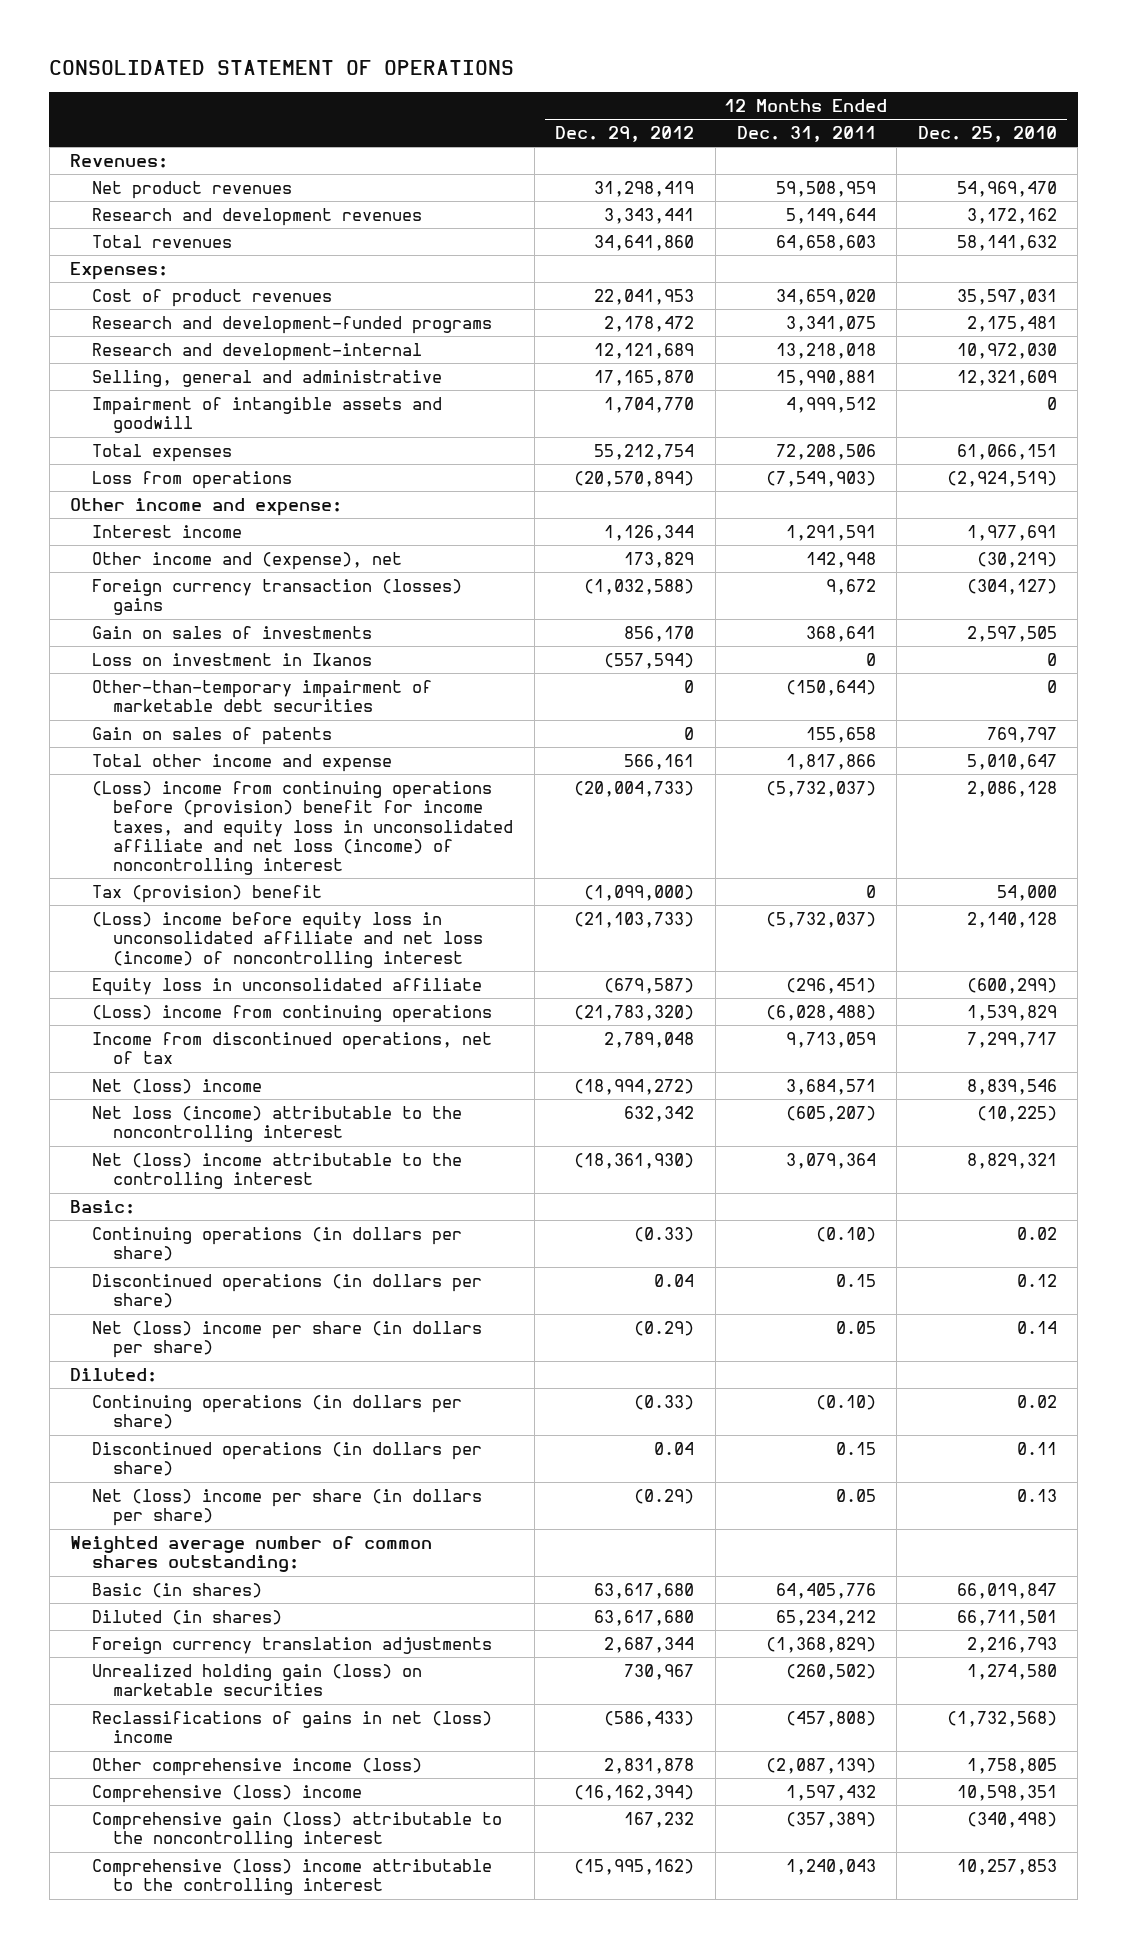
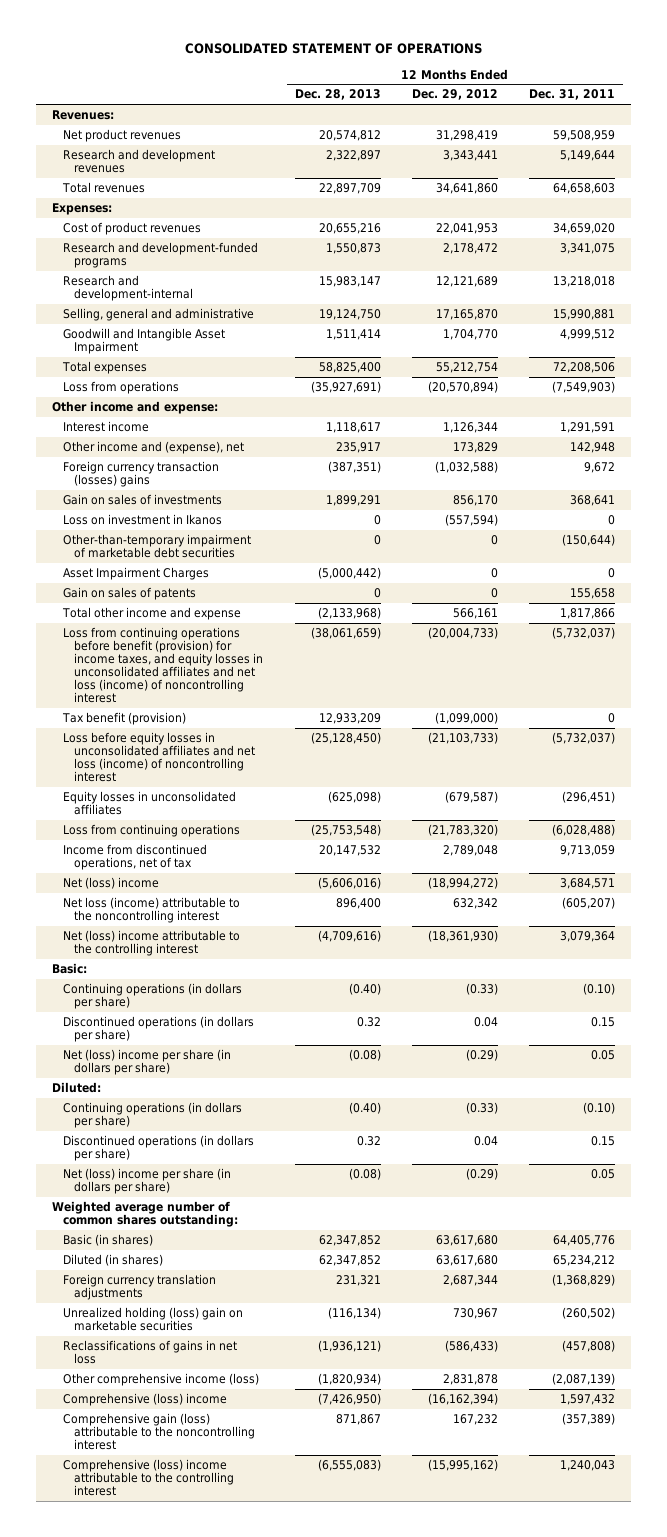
[917,126,1057,143] Dec. 25, 2010 -> none
none -> [294,89,381,101] Dec. 28, 2013
[91,396,442,434] Impairment of intangible assets and goodwill -> [62,327,225,355] Goodwill and Intangible Asset Impairment
none -> [62,566,209,580] Asset Impairment Charges
[91,780,514,876] (Loss) income from continuing operations before (provision) benefit for income taxes, and equity loss in unconsolidated affiliate and net loss (income) of noncontrolling interest -> [62,626,264,704] Loss from continuing operations before benefit (provision) for income taxes, and equity losses in unconsolidated affiliates and net loss (income) of noncontrolling interest
[91,884,322,903] Tax (provision) benefit -> [61,711,186,725] Tax benefit (provision)
[91,911,484,968] (Loss) income before equity loss in unconsolidated affiliate and net loss (income) of noncontrolling interest -> [62,731,256,783] Loss before equity losses in unconsolidated affiliates and net loss (income) of noncontrolling interest
[91,977,482,996] Equity loss in unconsolidated affiliate -> [62,790,236,816] Equity losses in unconsolidated affiliates
[91,1004,492,1023] (Loss) income from continuing operations -> [62,823,240,837] Loss from continuing operations
[91,1663,422,1697] Unrealized holding gain (loss) on marketable securities -> [62,1306,243,1332] Unrealized holding (loss) gain on marketable securities
[91,1710,492,1744] Reclassifications of gains in net (loss) income -> [62,1339,237,1365] Reclassifications of gains in net loss

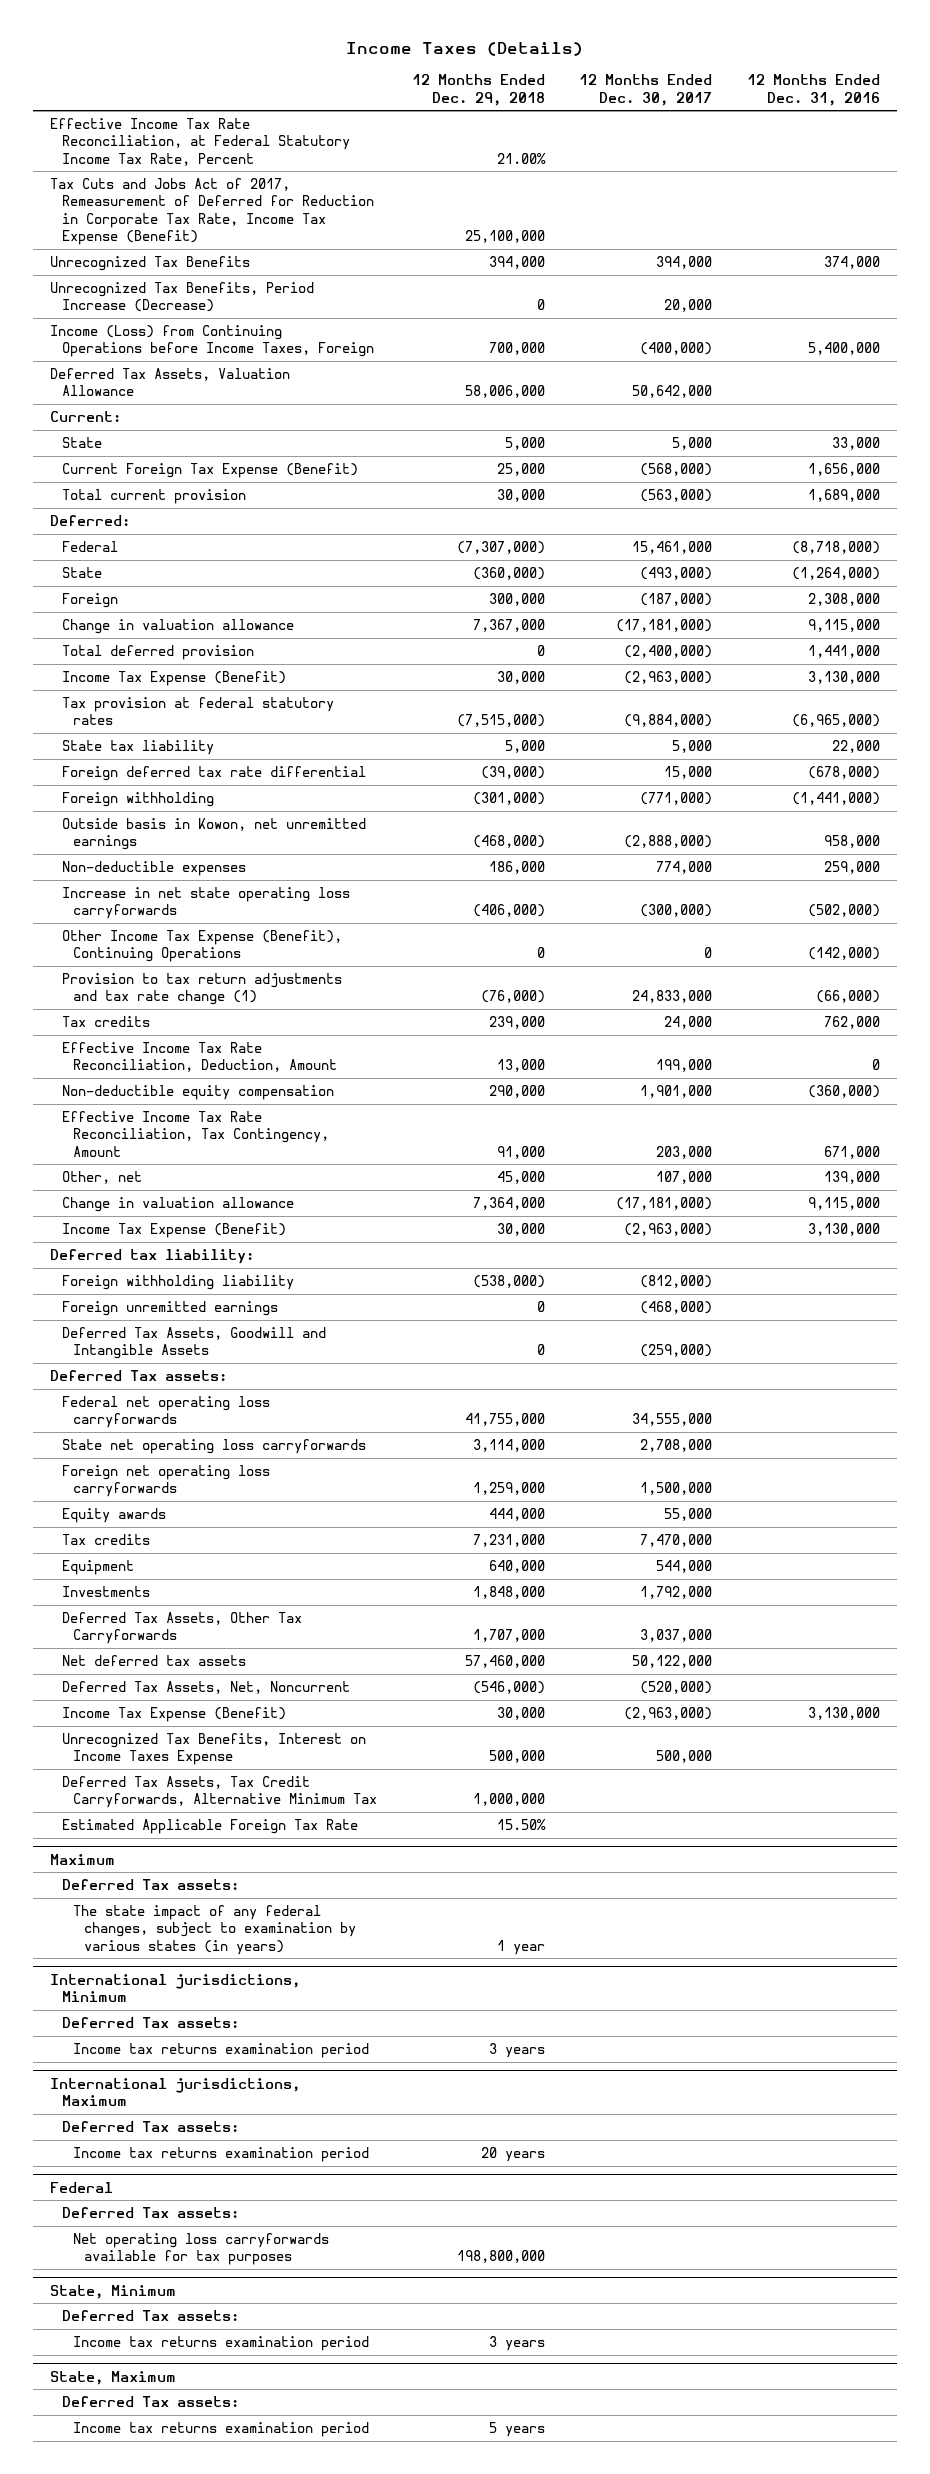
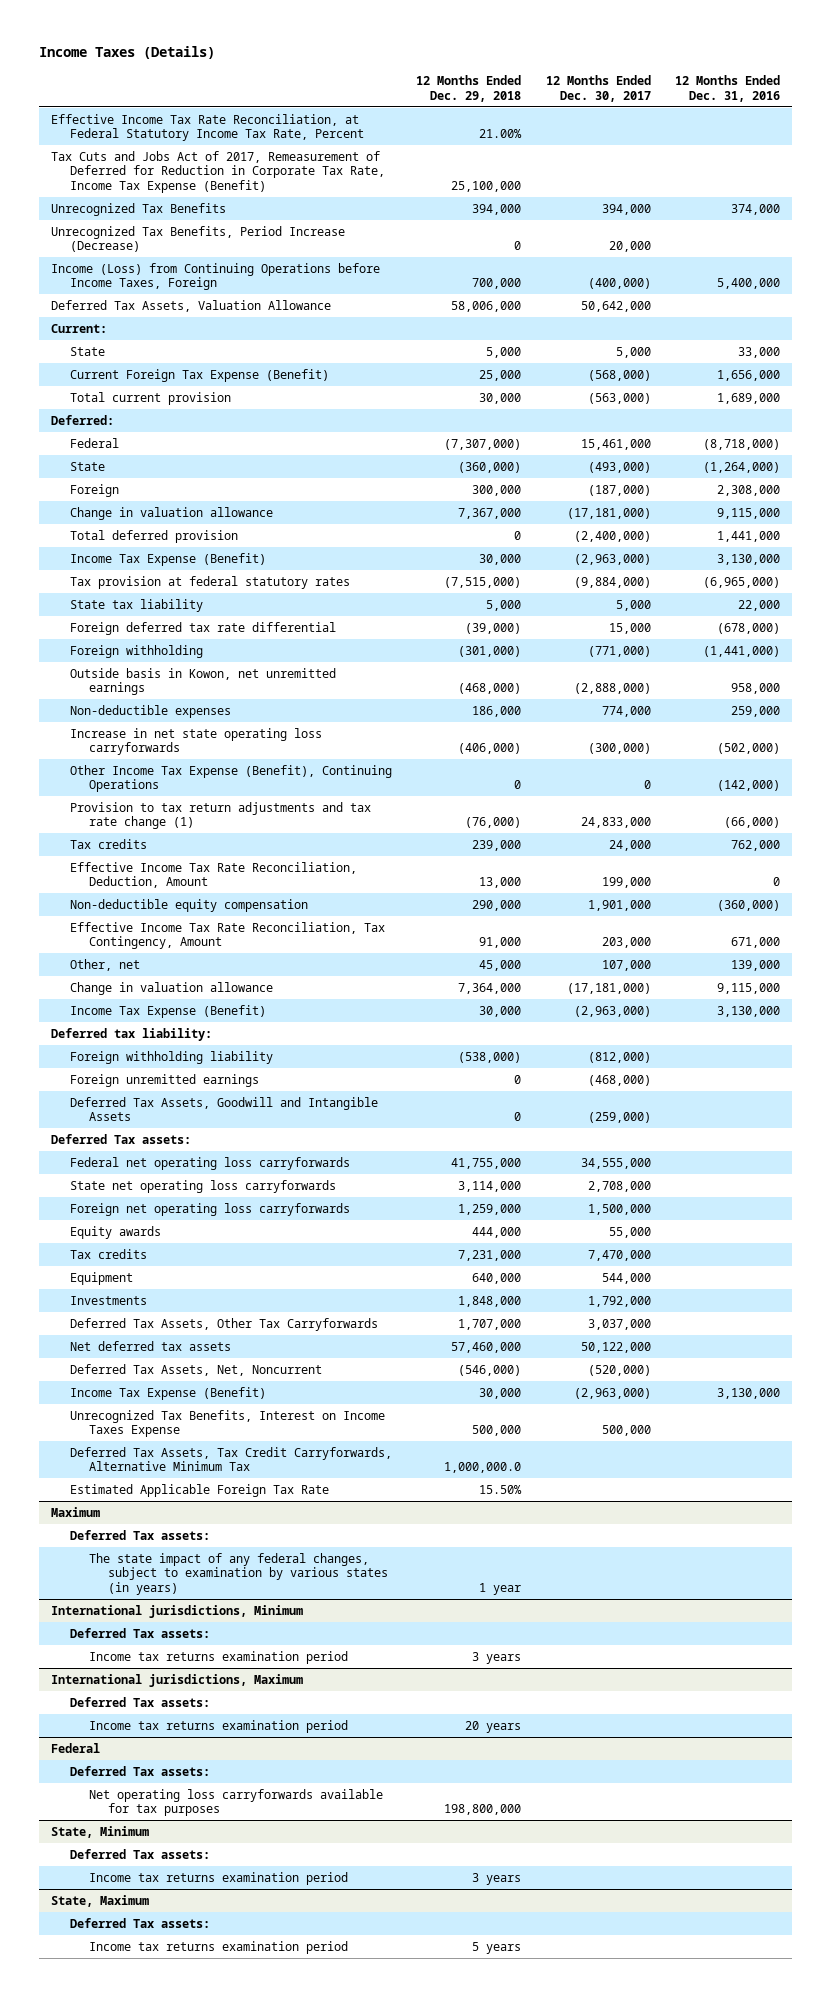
[472,1793,545,1807] 1,000,000 -> [444,1462,522,1474] 1,000,000.0

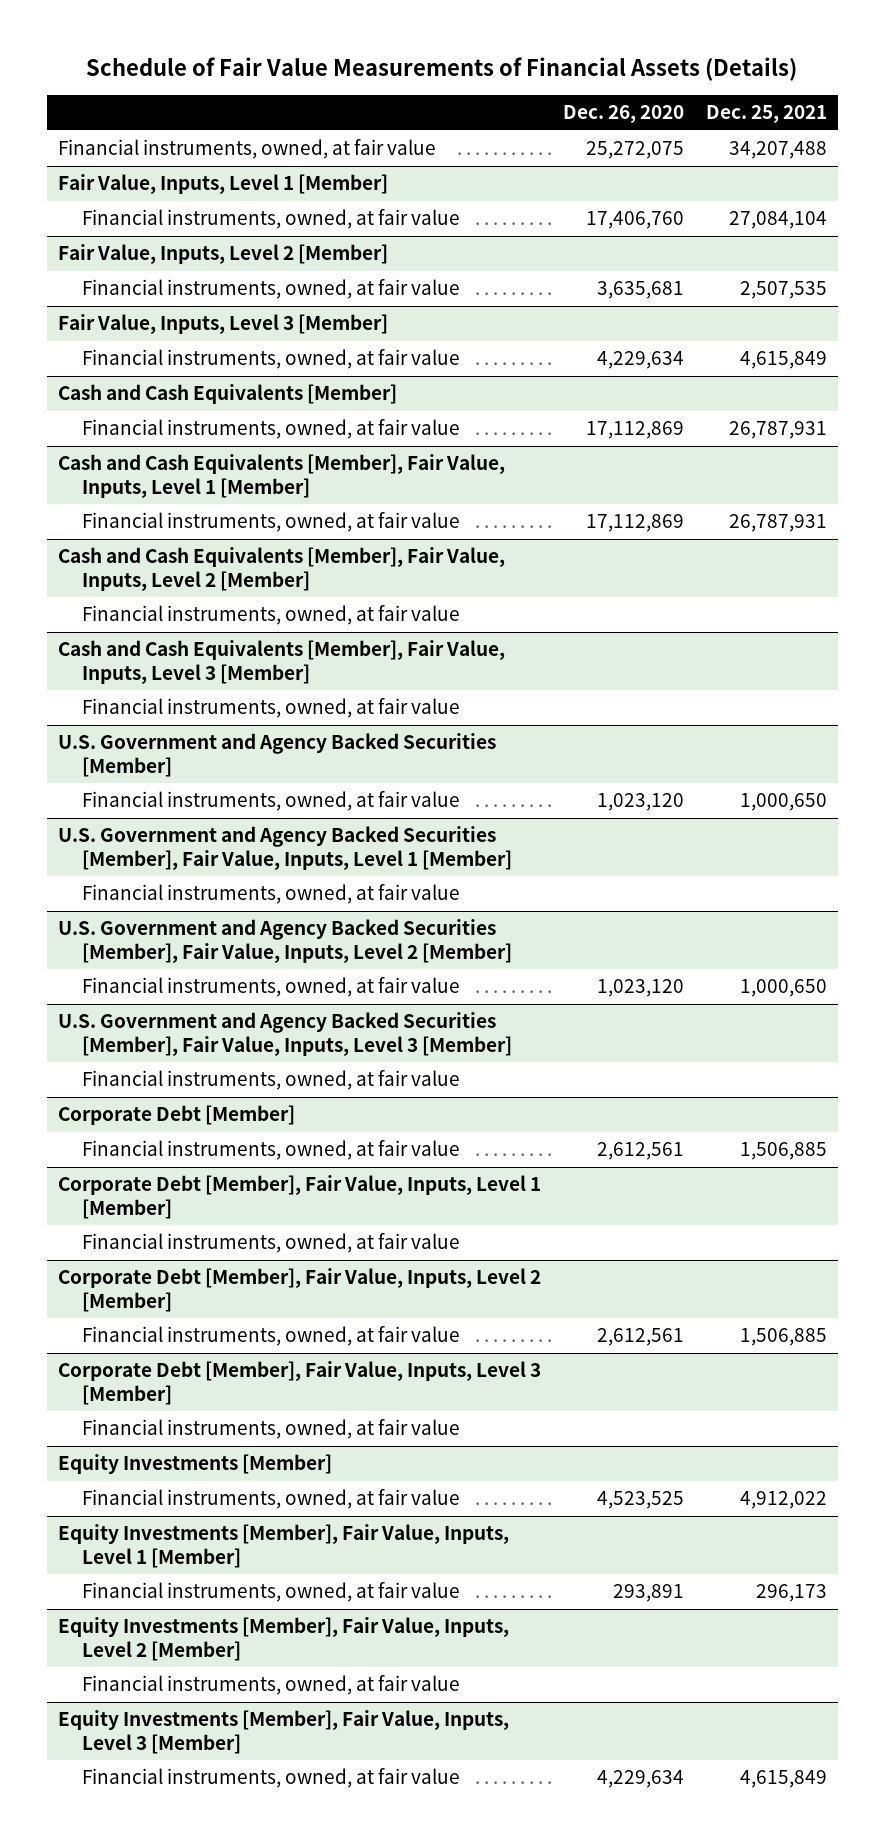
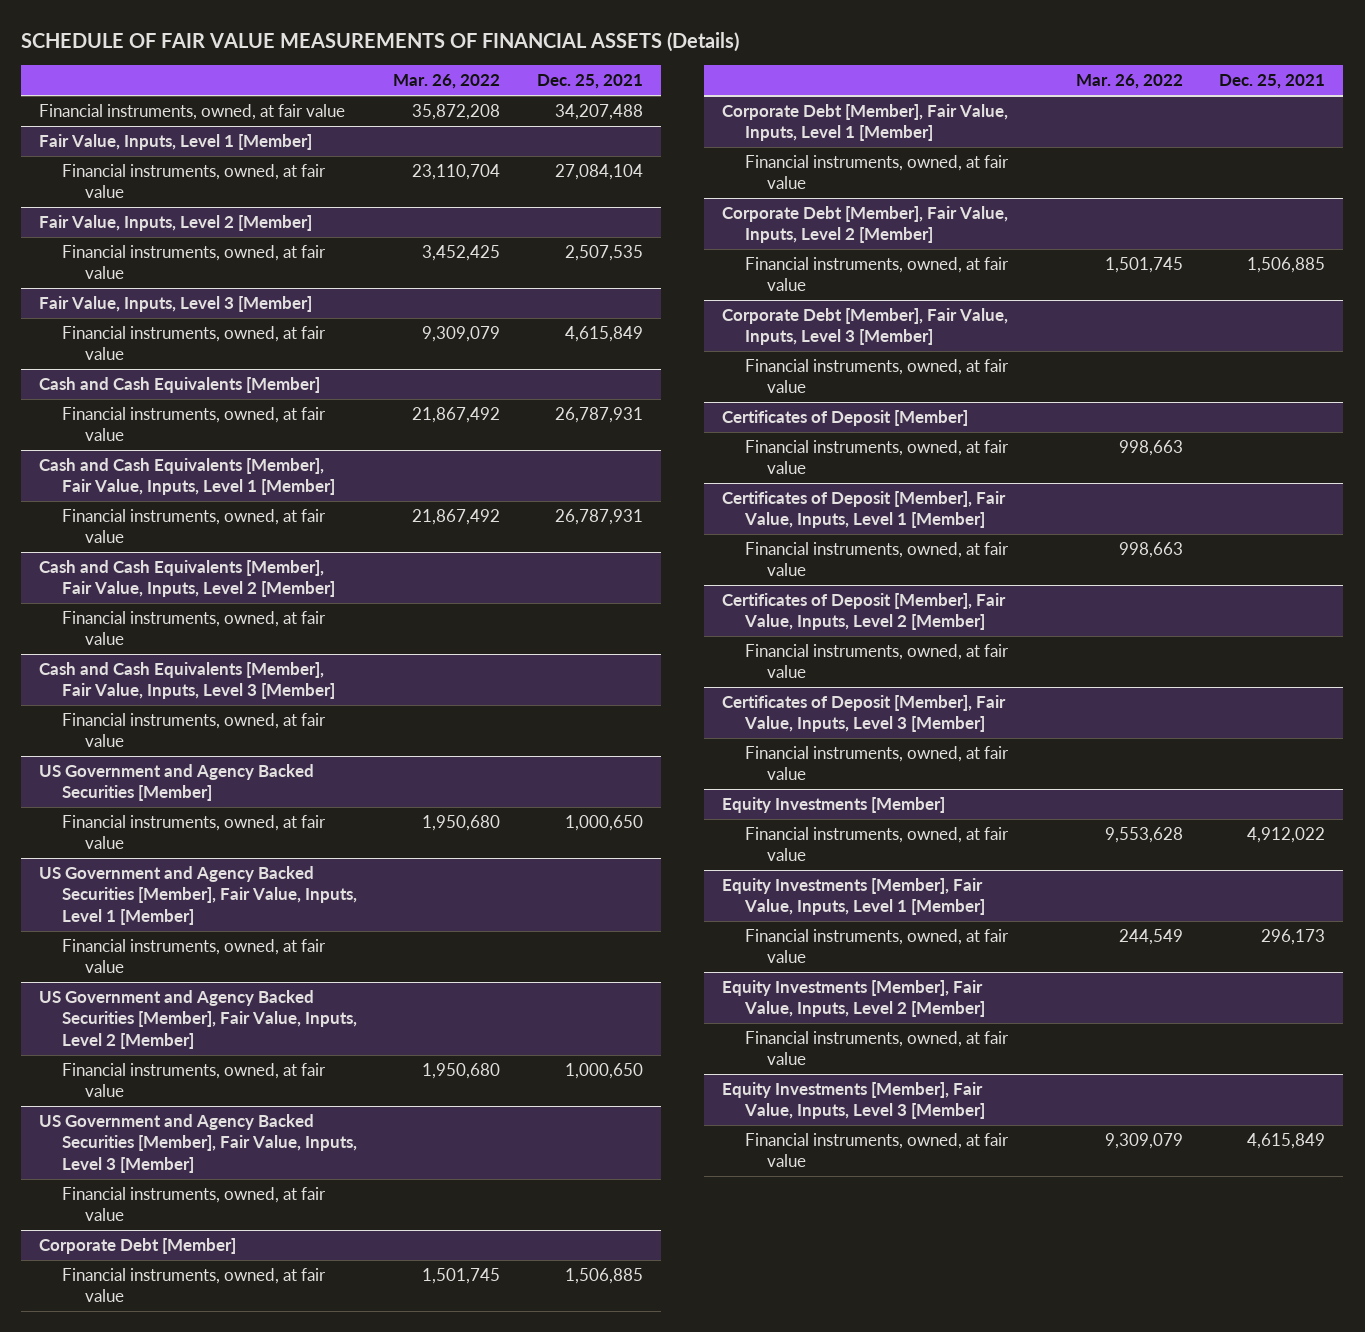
[86,57,798,82] Schedule of Fair Value Measurements of Financial Assets (Details) -> [21,31,740,52] SCHEDULE OF FAIR VALUE MEASUREMENTS OF FINANCIAL ASSETS (Details)
[562,105,684,124] Dec. 26, 2020 -> none
none -> [393,74,501,90] Mar. 26, 2022
[57,733,496,777] U.S. Government and Agency Backed Securities [Member] -> [39,764,315,802] US Government and Agency Backed Securities [Member]
[57,826,512,870] U.S. Government and Agency Backed Securities [Member], Fair Value, Inputs, Level 1 [Member] -> [39,866,358,925] US Government and Agency Backed Securities [Member], Fair Value, Inputs, Level 1 [Member]
[57,919,512,963] U.S. Government and Agency Backed Securities [Member], Fair Value, Inputs, Level 2 [Member] -> [39,990,358,1049] US Government and Agency Backed Securities [Member], Fair Value, Inputs, Level 2 [Member]
[57,1012,512,1056] U.S. Government and Agency Backed Securities [Member], Fair Value, Inputs, Level 3 [Member] -> [39,1114,358,1173] US Government and Agency Backed Securities [Member], Fair Value, Inputs, Level 3 [Member]
none -> [721,410,968,427] Certificates of Deposit [Member]
none -> [744,440,1009,475] Financial instruments, owned, at fair value
none -> [721,491,1006,529] Certificates of Deposit [Member], Fair Value, Inputs, Level 1 [Member]
none -> [744,542,1009,577] Financial instruments, owned, at fair value
none -> [721,593,1006,631] Certificates of Deposit [Member], Fair Value, Inputs, Level 2 [Member]
none -> [744,644,1009,679] Financial instruments, owned, at fair value
none -> [721,695,1006,733] Certificates of Deposit [Member], Fair Value, Inputs, Level 3 [Member]
none -> [744,746,1009,781] Financial instruments, owned, at fair value

